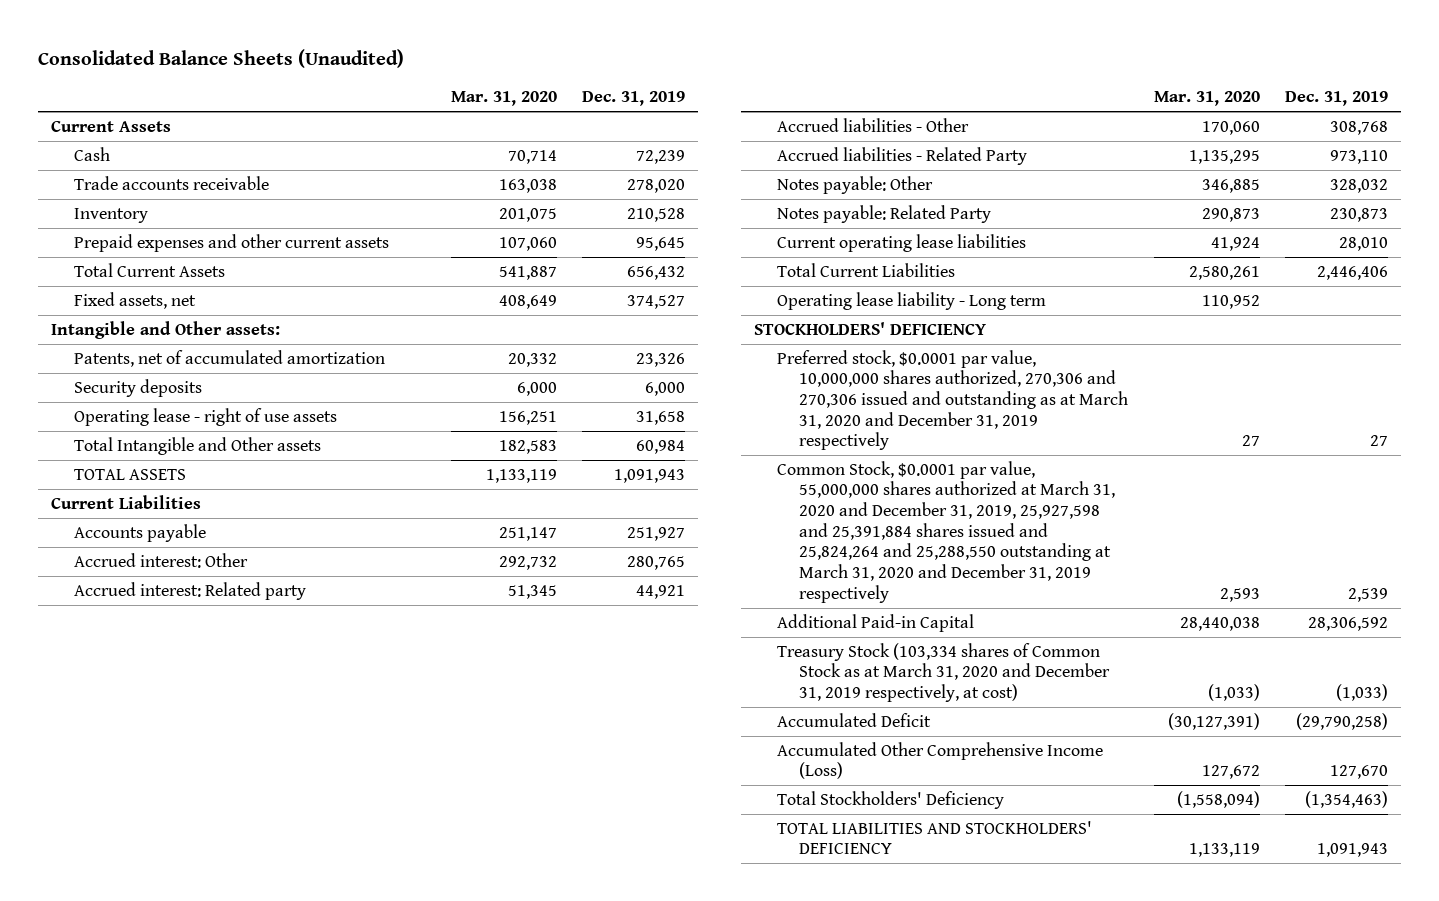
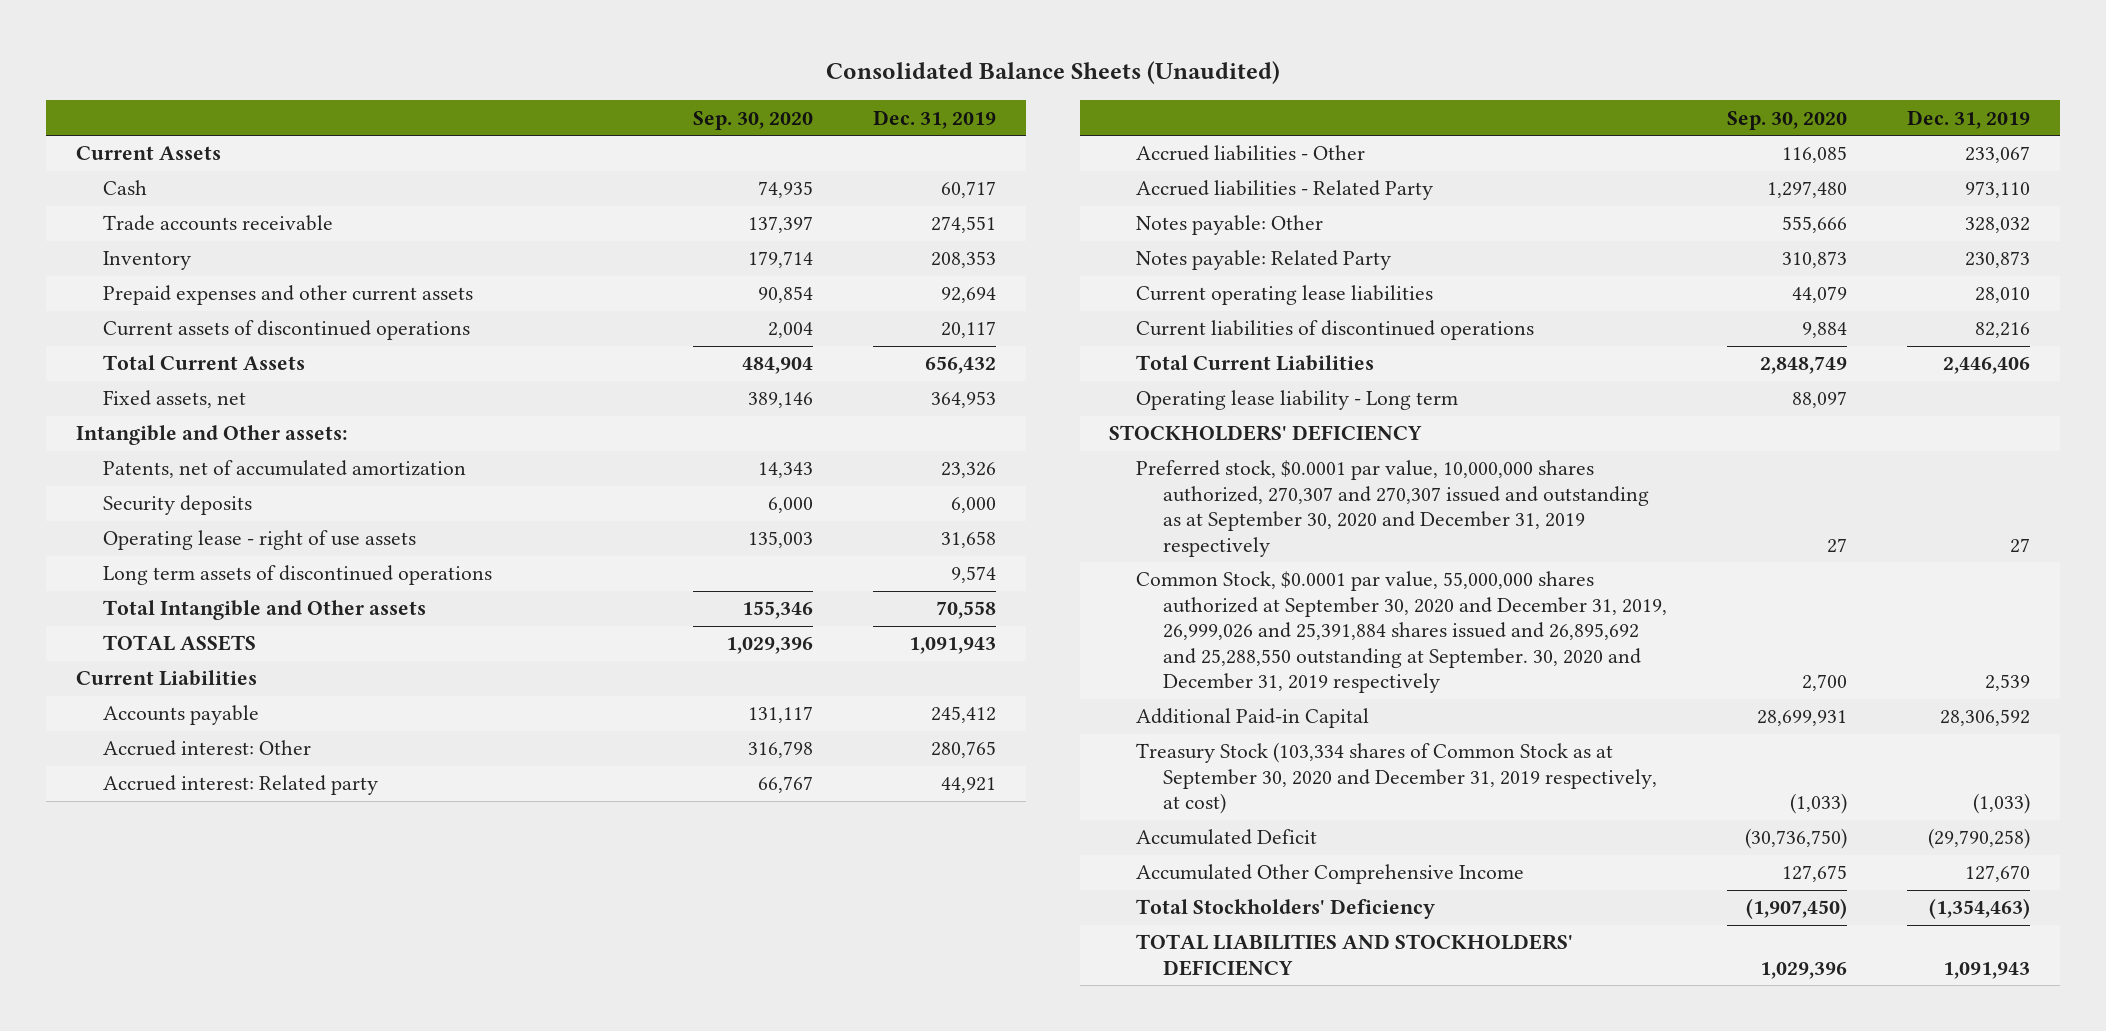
[450,91,557,107] Mar. 31, 2020 -> none
none -> [693,110,814,130] Sep. 30, 2020
[636,149,686,164] 72,239 -> [941,181,997,199] 60,717
[627,178,686,193] 278,020 -> [931,216,997,234] 274,551
[627,207,686,222] 210,528 -> [931,251,997,269] 208,353
[636,236,686,251] 95,645 -> [941,287,997,304] 92,694
none -> [102,320,470,341] Current assets of discontinued operations
[627,294,686,309] 374,527 -> [931,391,997,409] 364,953
none -> [102,565,492,586] Long term assets of discontinued operations
[636,439,686,454] 60,984 -> [936,601,997,620] 70,558
[627,526,686,541] 251,927 -> [931,706,997,724] 245,412
[1330,120,1389,135] 308,768 -> [1964,146,2030,164] 233,067
none -> [1136,320,1535,341] Current liabilities of discontinued operations
[776,349,1129,451] Preferred stock, $0.0001 par value, 10,000,000 shares authorized, 270,306 and 270,306 issued and outstanding as at March 31, 2020 and December 31, 2019 respectively -> [1136,460,1649,557] Preferred stock, $0.0001 par value, 10,000,000 shares authorized, 270,307 and 270,307 issued and outstanding as at September 30, 2020 and December 31, 2019 respectively
[776,460,1116,603] Common Stock, $0.0001 par value, 55,000,000 shares authorized at March 31, 2020 and December 31, 2019, 25,927,598 and 25,391,884 shares issued and 25,824,264 and 25,288,550 outstanding at March 31, 2020 and December 31, 2019 respectively -> [1136,571,1667,694] Common Stock, $0.0001 par value, 55,000,000 shares authorized at September 30, 2020 and December 31, 2019, 26,999,026 and 25,391,884 shares issued and 26,895,692 and 25,288,550 outstanding at September. 30, 2020 and December 31, 2019 respectively
[776,642,1111,703] Treasury Stock (103,334 shares of Common Stock as at March 31, 2020 and December 31, 2019 respectively, at cost) -> [1136,742,1657,815] Treasury Stock (103,334 shares of Common Stock as at September 30, 2020 and December 31, 2019 respectively, at cost)
[776,741,1103,780] Accumulated Other Comprehensive Income (Loss) -> [1136,864,1525,885] Accumulated Other Comprehensive Income

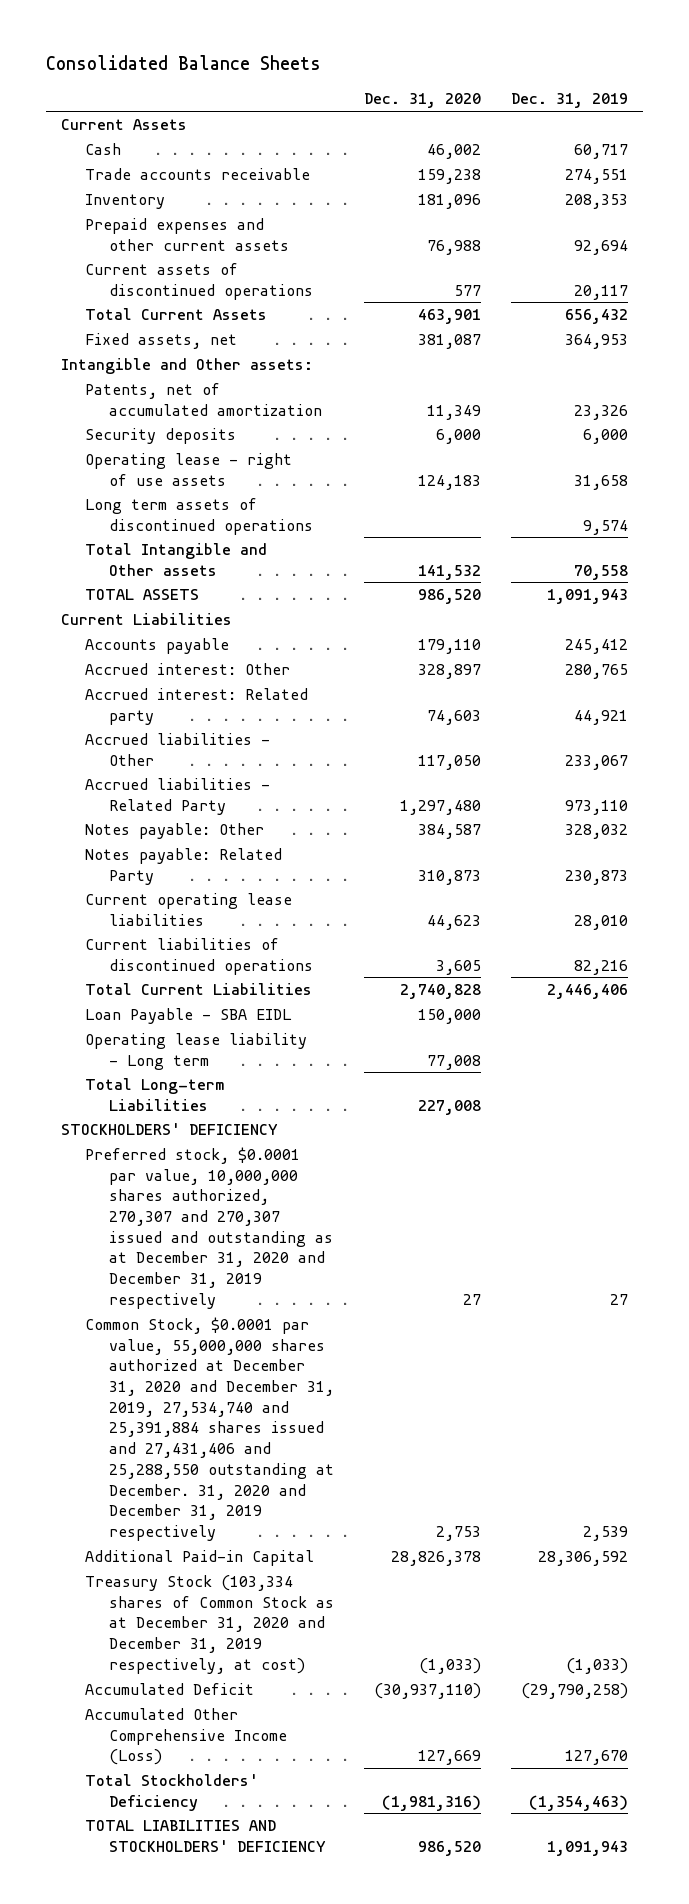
[825,61,1280,85] Consolidated Balance Sheets (Unaudited) -> [45,55,321,71] Consolidated Balance Sheets
[693,110,814,130] Sep. 30, 2020 -> none
none -> [364,93,482,109] Dec. 31, 2020
none -> [84,1007,292,1024] Loan Payable - SBA EIDL
none -> [84,1077,224,1111] Total Long-term Liabilities
[1136,460,1649,557] Preferred stock, $0.0001 par value, 10,000,000 shares authorized, 270,307 and 270,307 issued and outstanding as at September 30, 2020 and December 31, 2019 respectively -> [84,1146,334,1309] Preferred stock, $0.0001 par value, 10,000,000 shares authorized, 270,307 and 270,307 issued and outstanding as at December 31, 2020 and December 31, 2019 respectively
[1136,571,1667,694] Common Stock, $0.0001 par value, 55,000,000 shares authorized at September 30, 2020 and December 31, 2019, 26,999,026 and 25,391,884 shares issued and 26,895,692 and 25,288,550 outstanding at September. 30, 2020 and December 31, 2019 respectively -> [84,1316,335,1542] Common Stock, $0.0001 par value, 55,000,000 shares authorized at December 31, 2020 and December 31, 2019, 27,534,740 and 25,391,884 shares issued and 27,431,406 and 25,288,550 outstanding at December. 31, 2020 and December 31, 2019 respectively
[1136,742,1657,815] Treasury Stock (103,334 shares of Common Stock as at September 30, 2020 and December 31, 2019 respectively, at cost) -> [84,1574,335,1674] Treasury Stock (103,334 shares of Common Stock as at December 31, 2020 and December 31, 2019 respectively, at cost)
[1136,864,1525,885] Accumulated Other Comprehensive Income -> [84,1707,288,1766] Accumulated Other Comprehensive Income (Loss)

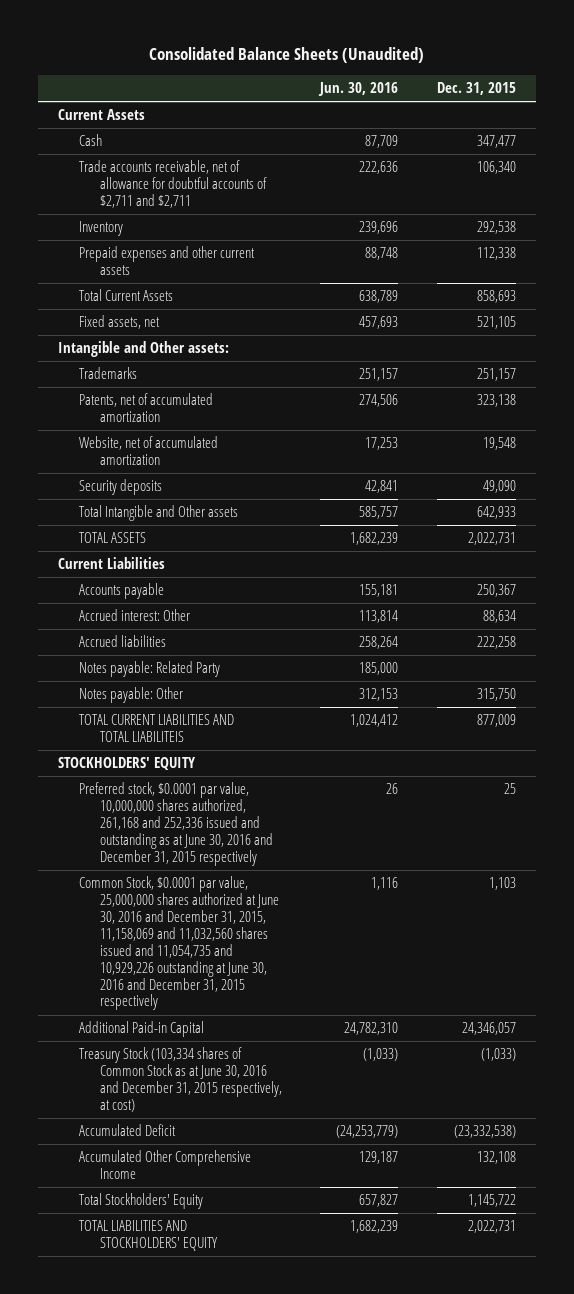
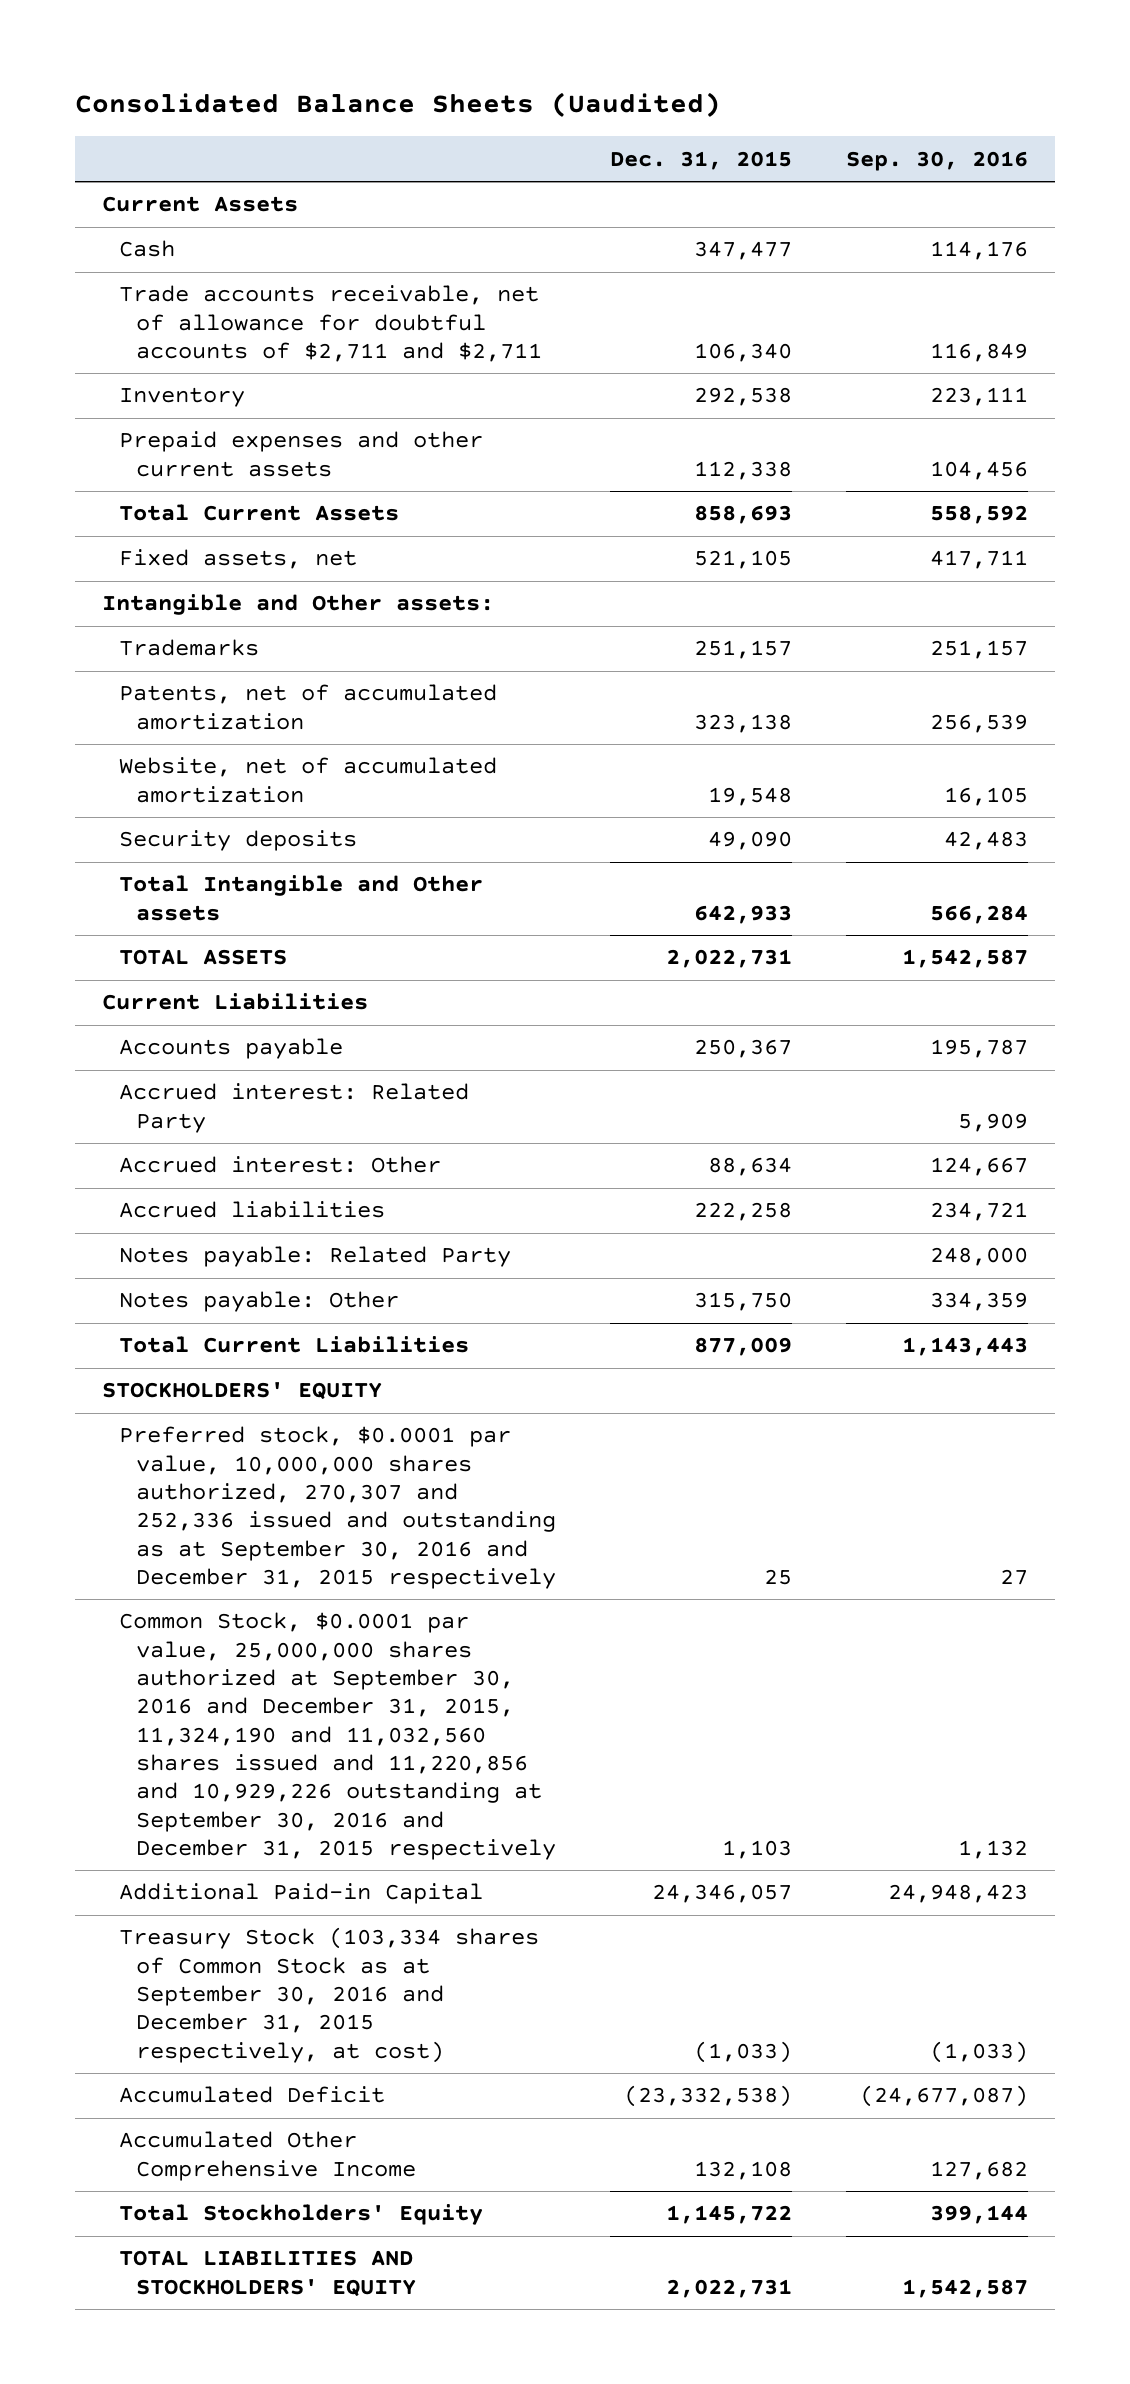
[148,47,424,64] Consolidated Balance Sheets (Unaudited) -> [74,92,721,118] Consolidated Balance Sheets (Uaudited)
[318,81,399,96] Jun. 30, 2016 -> none
none -> [846,150,1029,171] Sep. 30, 2016
none -> [118,1083,469,1133] Accrued interest: Related Party
[78,714,234,743] TOTAL CURRENT LIABILITIES AND TOTAL LIABILITEIS -> [118,1336,469,1354] Total Current Liabilities
[78,782,273,866] Preferred stock, $0.0001 par value, 10,000,000 shares authorized, 261,168 and 252,336 issued and outstanding as at June 30, 2016 and December 31, 2015 respectively -> [118,1426,557,1589] Preferred stock, $0.0001 par value, 10,000,000 shares authorized, 270,307 and 252,336 issued and outstanding as at September 30, 2016 and December 31, 2015 respectively
[78,876,279,1011] Common Stock, $0.0001 par value, 25,000,000 shares authorized at June 30, 2016 and December 31, 2015, 11,158,069 and 11,032,560 shares issued and 11,054,735 and 10,929,226 outstanding at June 30, 2016 and December 31, 2015 respectively -> [118,1612,557,1860] Common Stock, $0.0001 par value, 25,000,000 shares authorized at September 30, 2016 and December 31, 2015, 11,324,190 and 11,032,560 shares issued and 11,220,856 and 10,929,226 outstanding at September 30, 2016 and December 31, 2015 respectively
[78,1047,282,1112] Treasury Stock (103,334 shares of Common Stock as at June 30, 2016 and December 31, 2015 respectively, at cost) -> [118,1927,539,2063] Treasury Stock (103,334 shares of Common Stock as at September 30, 2016 and December 31, 2015 respectively, at cost)

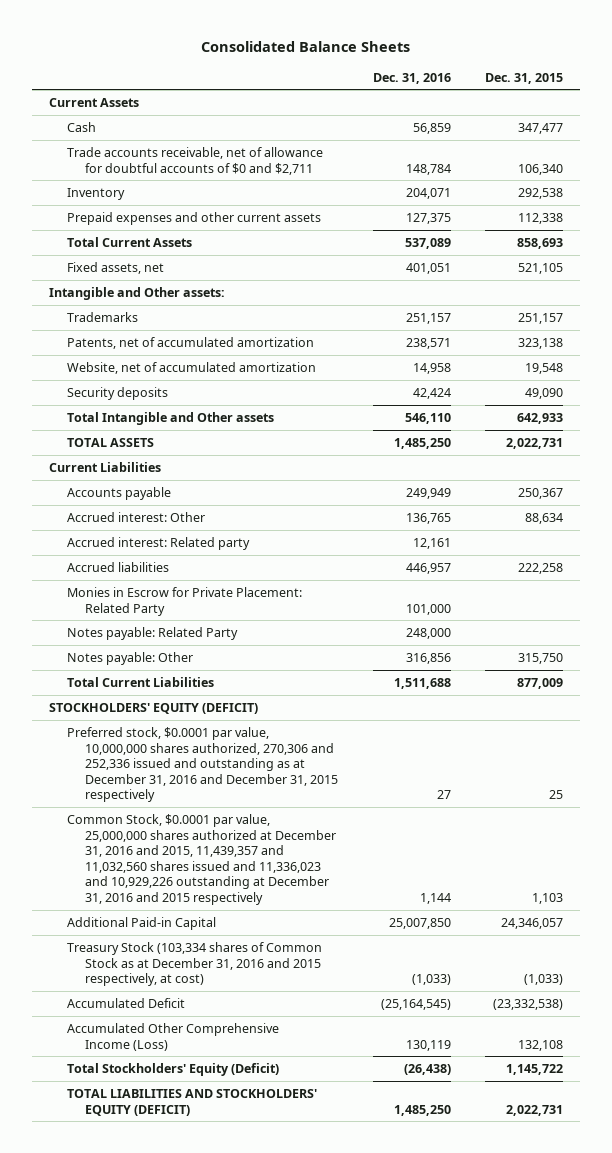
[74,92,721,118] Consolidated Balance Sheets (Uaudited) -> [201,40,411,52] Consolidated Balance Sheets
[846,150,1029,171] Sep. 30, 2016 -> none
none -> [372,72,451,84] Dec. 31, 2016
[118,285,543,363] Trade accounts receivable, net of allowance for doubtful accounts of $2,711 and $2,711 -> [67,146,324,175] Trade accounts receivable, net of allowance for doubtful accounts of $0 and $2,711
[118,1083,469,1133] Accrued interest: Related Party -> none
none -> [67,536,251,550] Accrued interest: Related party
none -> [67,586,303,616] Monies in Escrow for Private Placement: Related Party
[101,1382,382,1401] STOCKHOLDERS' EQUITY -> [49,702,259,714] STOCKHOLDERS' EQUITY (DEFICIT)
[118,1426,557,1589] Preferred stock, $0.0001 par value, 10,000,000 shares authorized, 270,307 and 252,336 issued and outstanding as at September 30, 2016 and December 31, 2015 respectively -> [67,726,339,803] Preferred stock, $0.0001 par value, 10,000,000 shares authorized, 270,306 and 252,336 issued and outstanding as at December 31, 2016 and December 31, 2015 respectively
[118,1612,557,1860] Common Stock, $0.0001 par value, 25,000,000 shares authorized at September 30, 2016 and December 31, 2015, 11,324,190 and 11,032,560 shares issued and 11,220,856 and 10,929,226 outstanding at September 30, 2016 and December 31, 2015 respectively -> [67,813,337,905] Common Stock, $0.0001 par value, 25,000,000 shares authorized at December 31, 2016 and 2015, 11,439,357 and 11,032,560 shares issued and 11,336,023 and 10,929,226 outstanding at December 31, 2016 and 2015 respectively
[118,1927,539,2063] Treasury Stock (103,334 shares of Common Stock as at September 30, 2016 and December 31, 2015 respectively, at cost) -> [67,941,323,987] Treasury Stock (103,334 shares of Common Stock as at December 31, 2016 and 2015 respectively, at cost)
[118,2131,417,2181] Accumulated Other Comprehensive Income -> [67,1022,280,1051] Accumulated Other Comprehensive Income (Loss)
[118,2204,483,2226] Total Stockholders' Equity -> [67,1062,280,1076] Total Stockholders' Equity (Deficit)
[118,2250,417,2297] TOTAL LIABILITIES AND STOCKHOLDERS' EQUITY -> [67,1088,318,1116] TOTAL LIABILITIES AND STOCKHOLDERS' EQUITY (DEFICIT)

